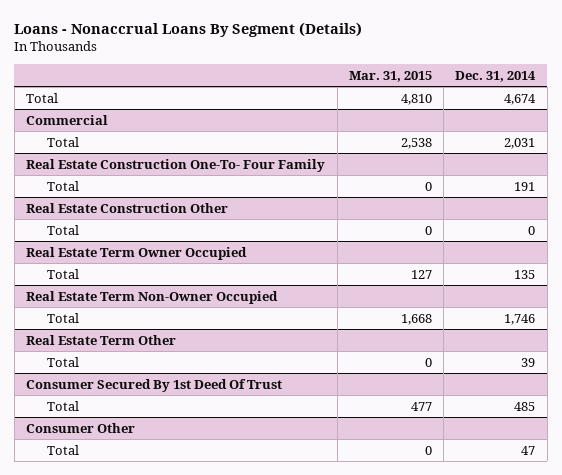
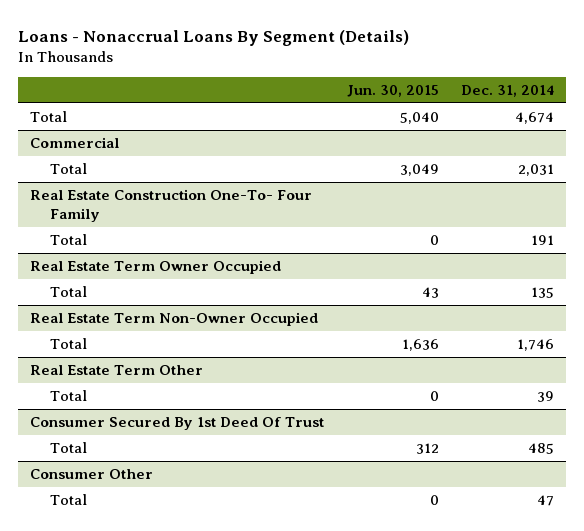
[348,70,432,82] Mar. 31, 2015 -> none
none -> [346,84,439,97] Jun. 30, 2015
[26,202,229,213] Real Estate Construction Other -> none
[46,224,79,235] Total -> none

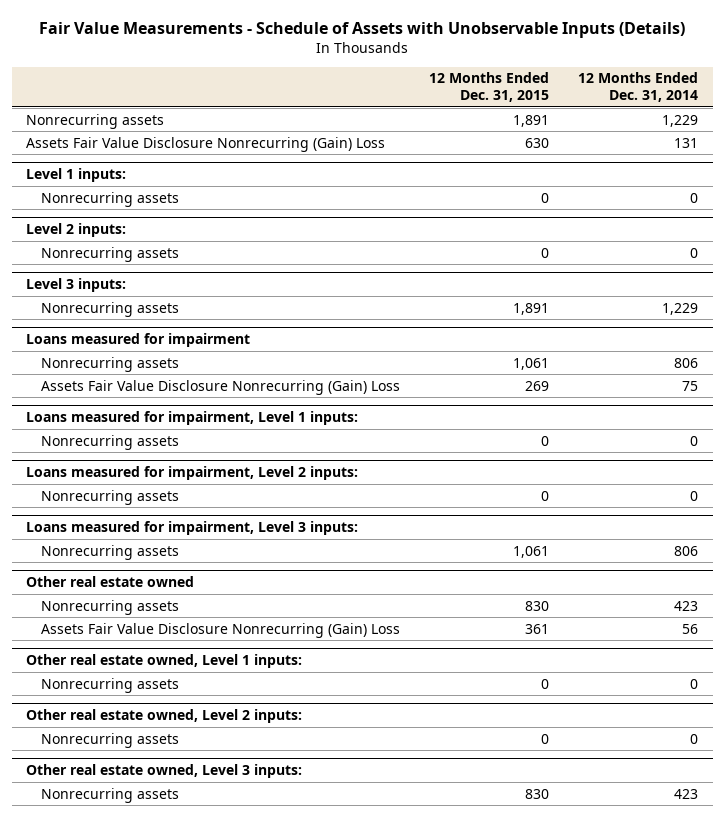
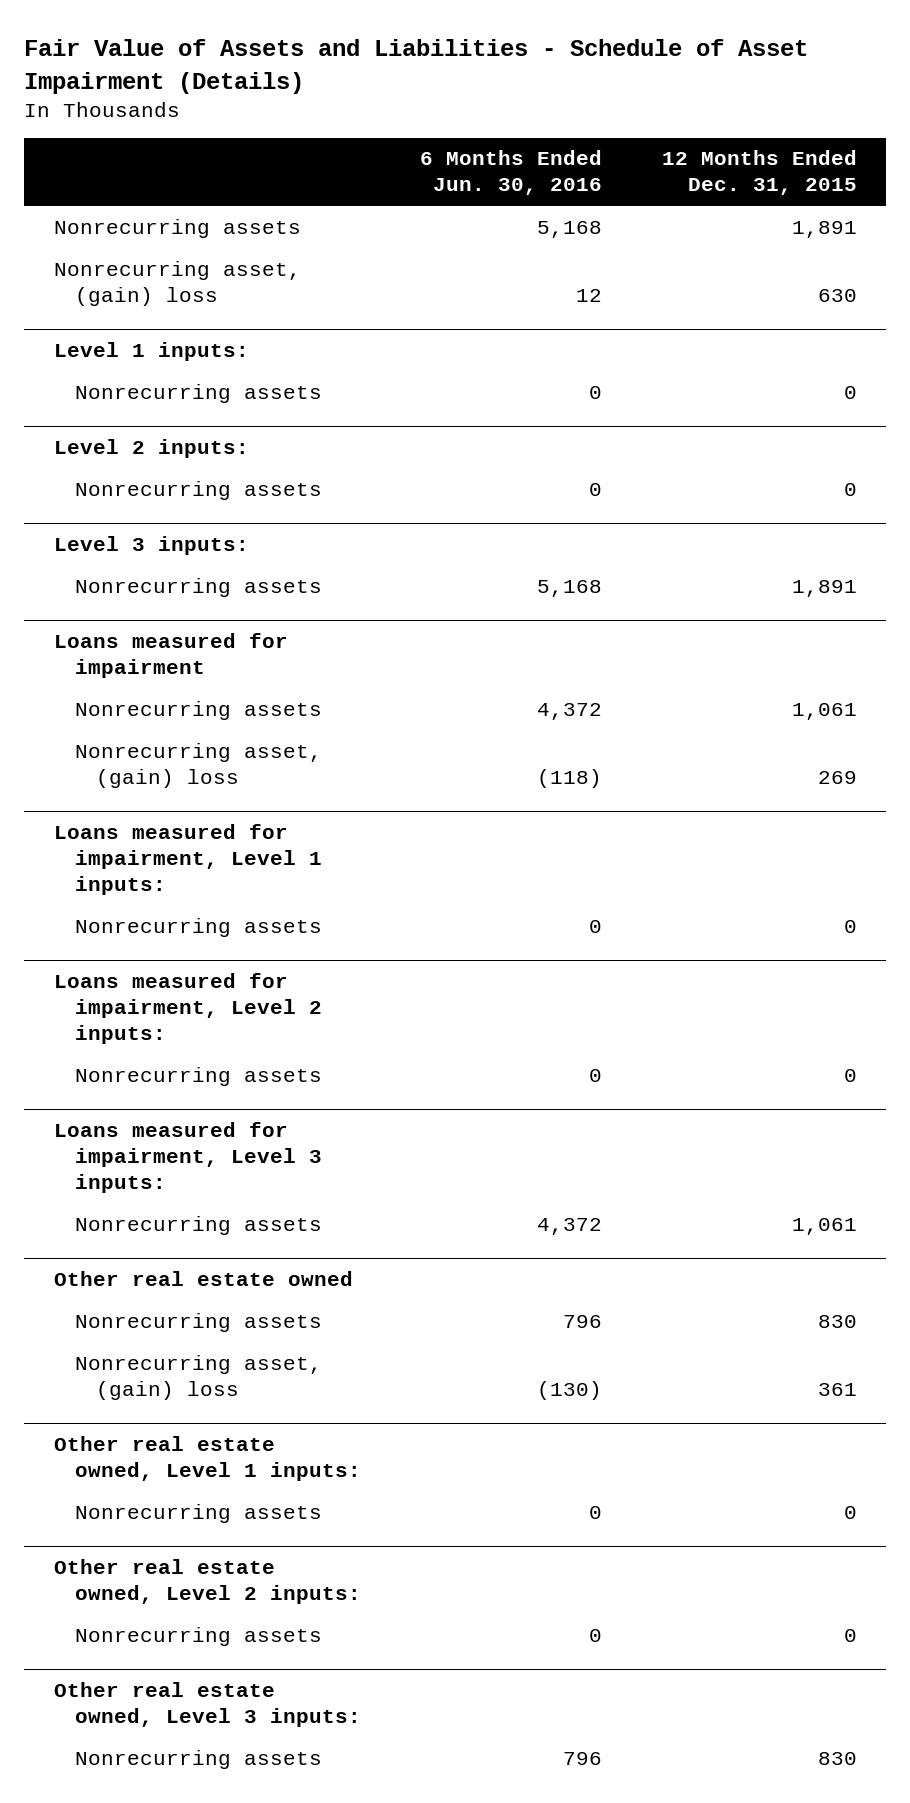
[39,21,686,38] Fair Value Measurements - Schedule of Assets with Unobservable Inputs (Details) -> [23,39,808,94] Fair Value of Assets and Liabilities - Schedule of Asset Impairment (Details)
[578,72,699,103] 12 Months Ended Dec. 31, 2014 -> none
none -> [420,150,603,196] 6 Months Ended Jun. 30, 2016
[26,136,386,152] Assets Fair Value Disclosure Nonrecurring (Gain) Loss -> [53,260,301,306] Nonrecurring asset, (gain) loss
[40,379,400,395] Assets Fair Value Disclosure Nonrecurring (Gain) Loss -> [74,742,322,788] Nonrecurring asset, (gain) loss
[40,622,400,638] Assets Fair Value Disclosure Nonrecurring (Gain) Loss -> [74,1354,322,1400] Nonrecurring asset, (gain) loss

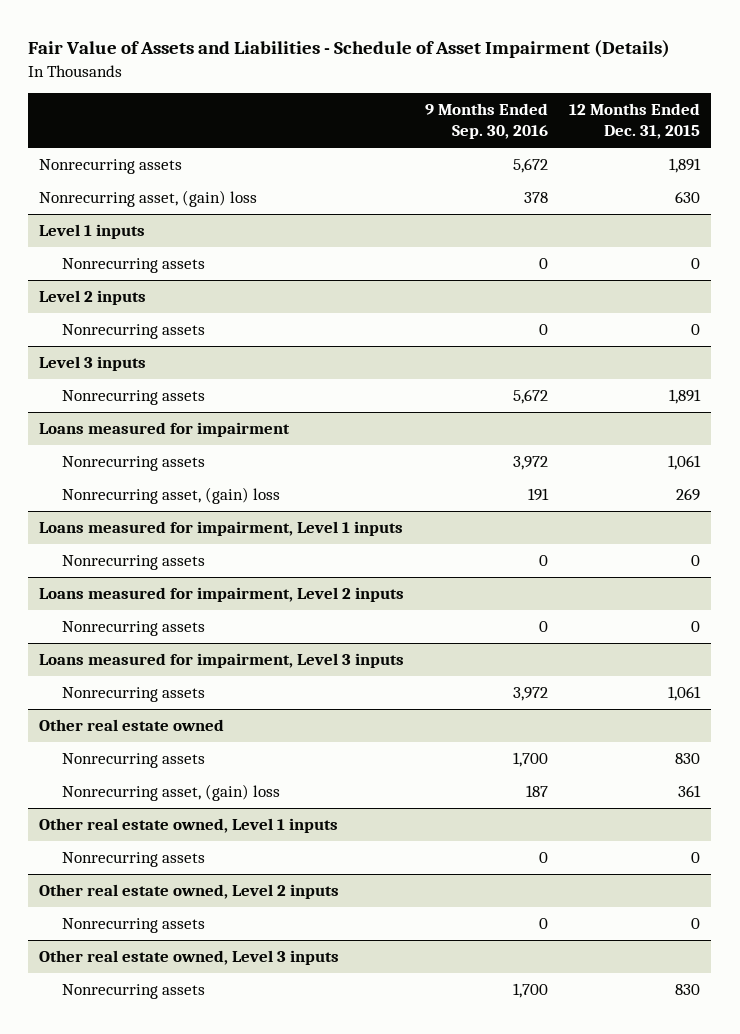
[420,150,603,196] 6 Months Ended Jun. 30, 2016 -> none
none -> [425,103,549,140] 9 Months Ended Sep. 30, 2016
[53,341,249,361] Level 1 inputs: -> [39,223,146,239] Level 1 inputs
[53,438,249,458] Level 2 inputs: -> [39,289,147,305] Level 2 inputs
[53,535,249,555] Level 3 inputs: -> [39,355,147,371] Level 3 inputs
[53,823,322,896] Loans measured for impairment, Level 1 inputs: -> [39,520,404,536] Loans measured for impairment, Level 1 inputs
[53,972,322,1045] Loans measured for impairment, Level 2 inputs: -> [39,586,405,602] Loans measured for impairment, Level 2 inputs
[53,1121,322,1194] Loans measured for impairment, Level 3 inputs: -> [39,652,405,668] Loans measured for impairment, Level 3 inputs
[53,1435,361,1481] Other real estate owned, Level 1 inputs: -> [39,817,339,833] Other real estate owned, Level 1 inputs
[53,1558,361,1604] Other real estate owned, Level 2 inputs: -> [39,883,340,899] Other real estate owned, Level 2 inputs
[53,1681,361,1727] Other real estate owned, Level 3 inputs: -> [39,949,340,965] Other real estate owned, Level 3 inputs

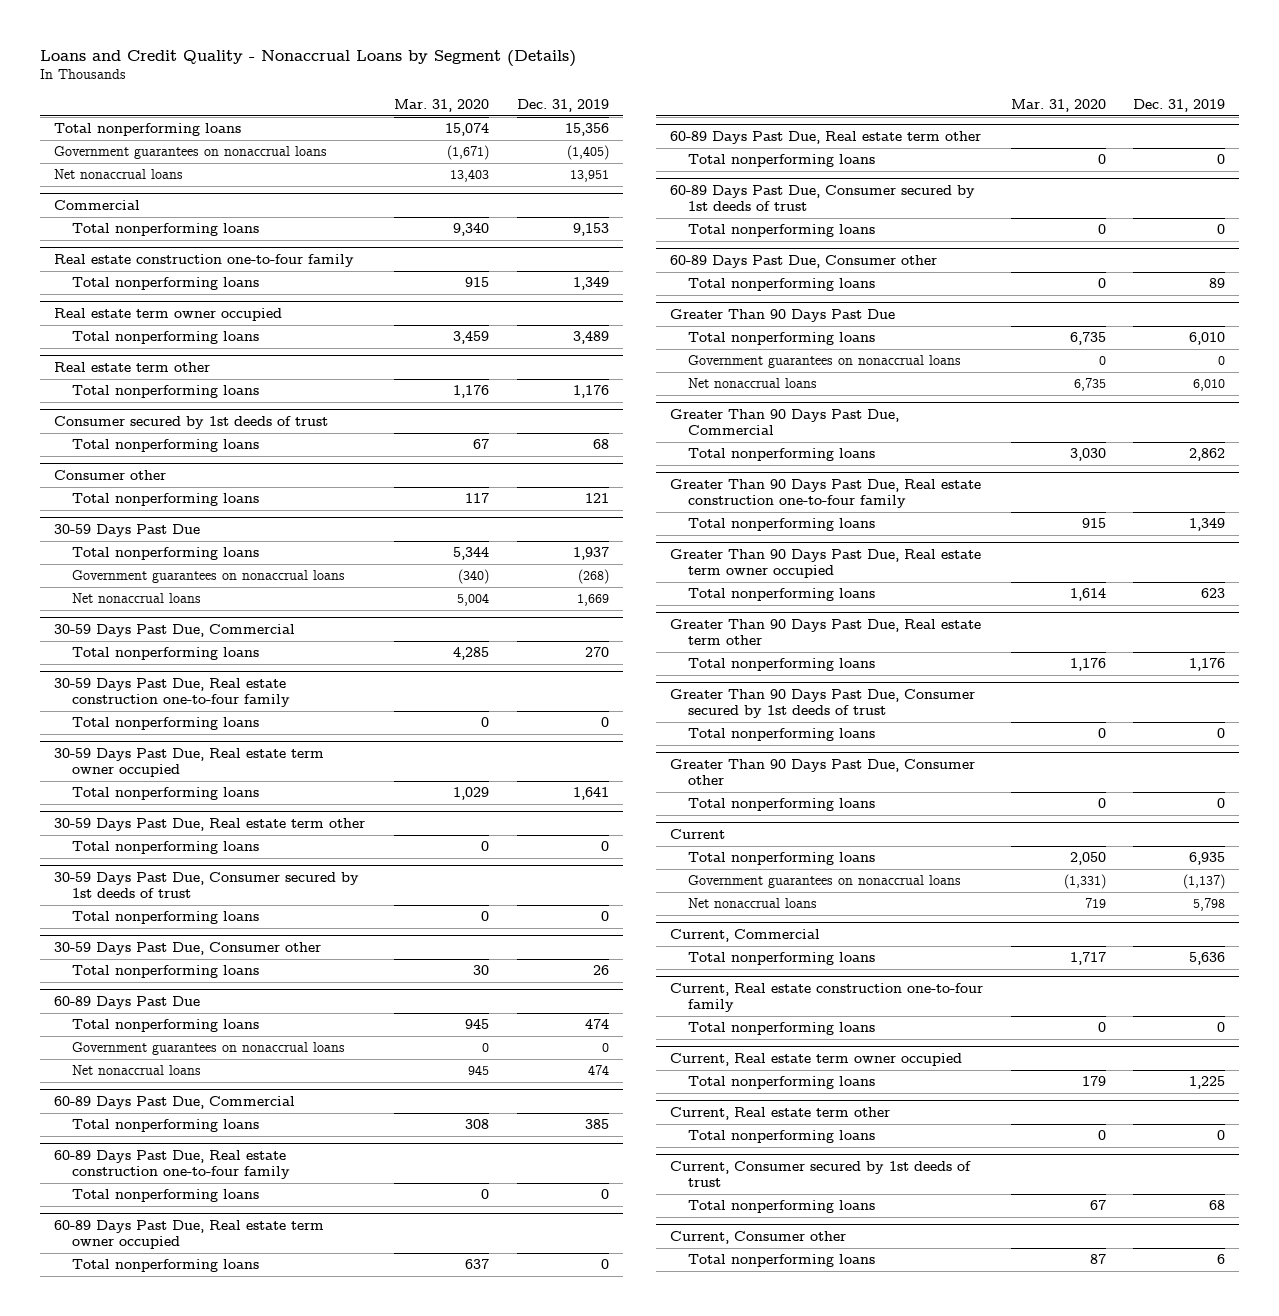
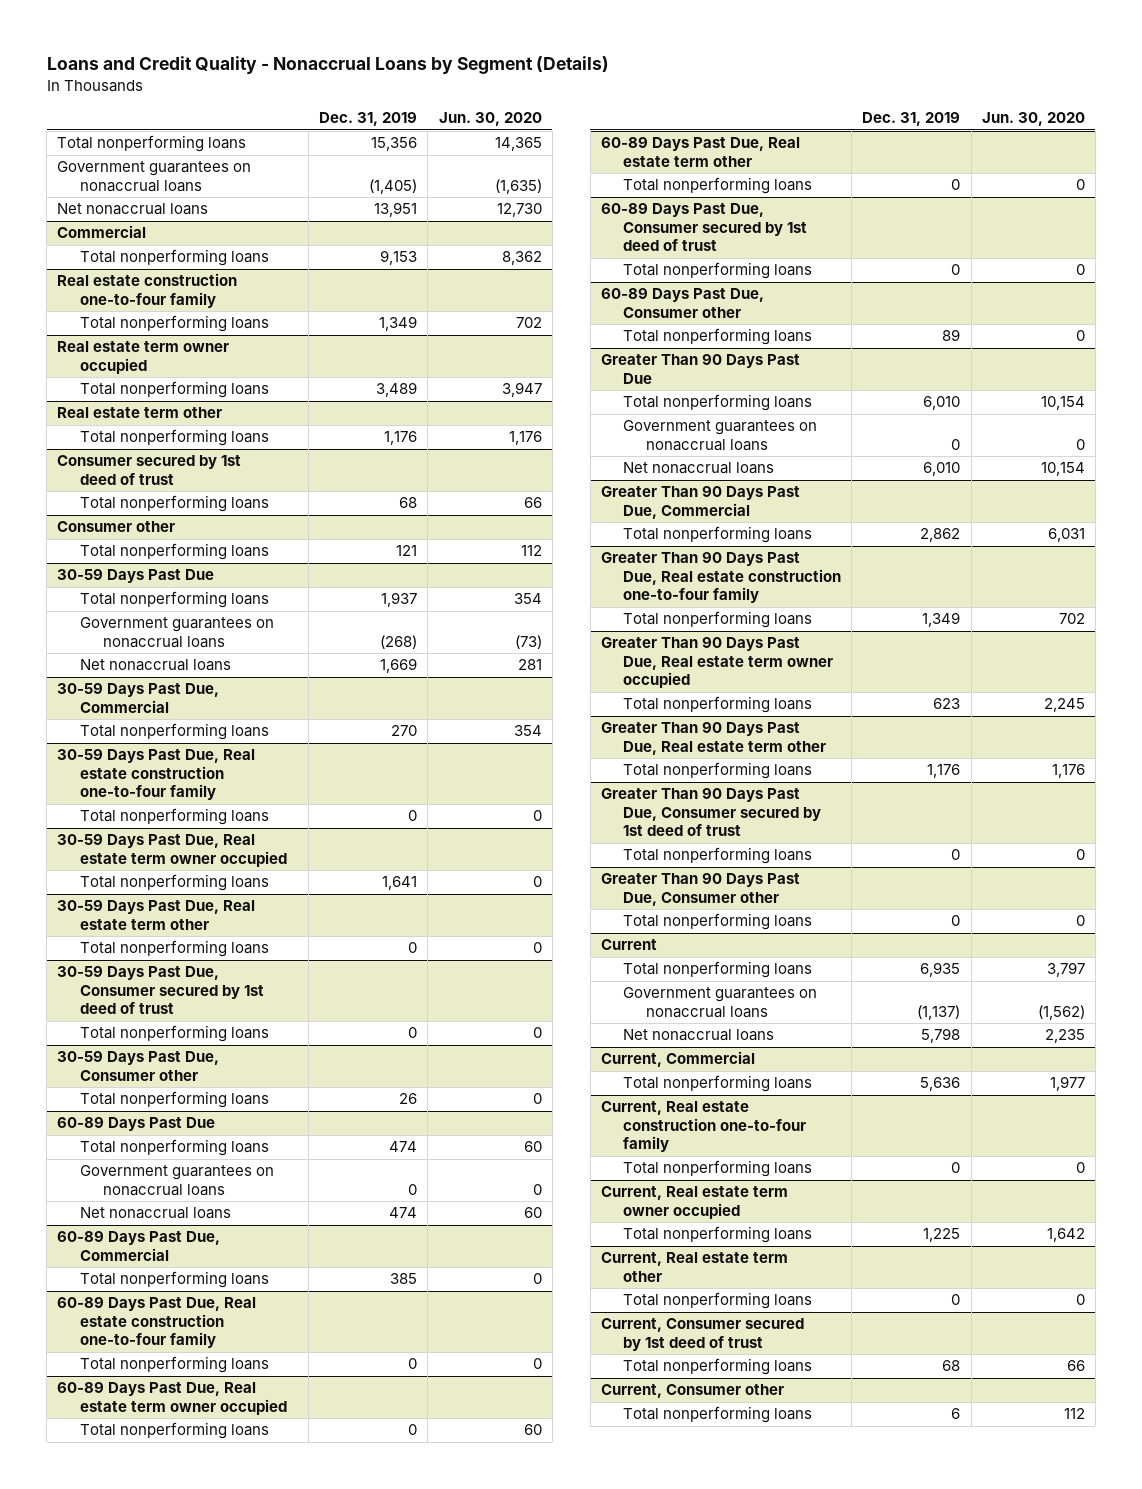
[394,99,490,113] Mar. 31, 2020 -> none
none -> [438,112,542,127] Jun. 30, 2020
[53,416,328,430] Consumer secured by 1st deeds of trust -> [57,455,242,485] Consumer secured by 1st deed of trust
[53,872,359,898] 30-59 Days Past Due, Consumer secured by 1st deeds of trust -> [57,966,265,1015] 30-59 Days Past Due, Consumer secured by 1st deed of trust
[670,185,976,211] 60-89 Days Past Due, Consumer secured by 1st deeds of trust -> [600,203,808,252] 60-89 Days Past Due, Consumer secured by 1st deed of trust
[670,689,976,718] Greater Than 90 Days Past Due, Consumer secured by 1st deeds of trust -> [600,788,822,837] Greater Than 90 Days Past Due, Consumer secured by 1st deed of trust
[670,1161,972,1187] Current, Consumer secured by 1st deeds of trust -> [600,1318,804,1351] Current, Consumer secured by 1st deed of trust

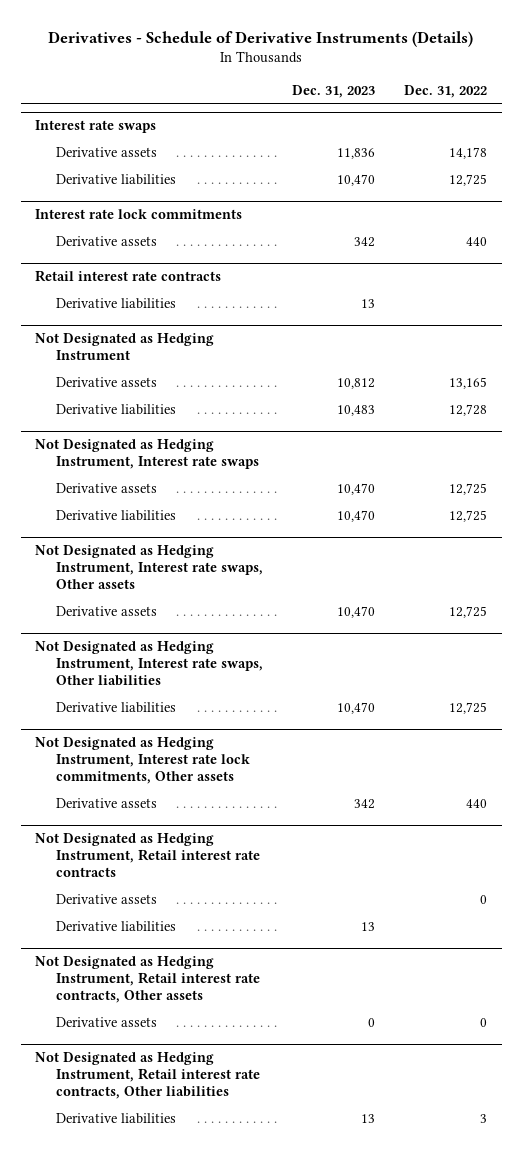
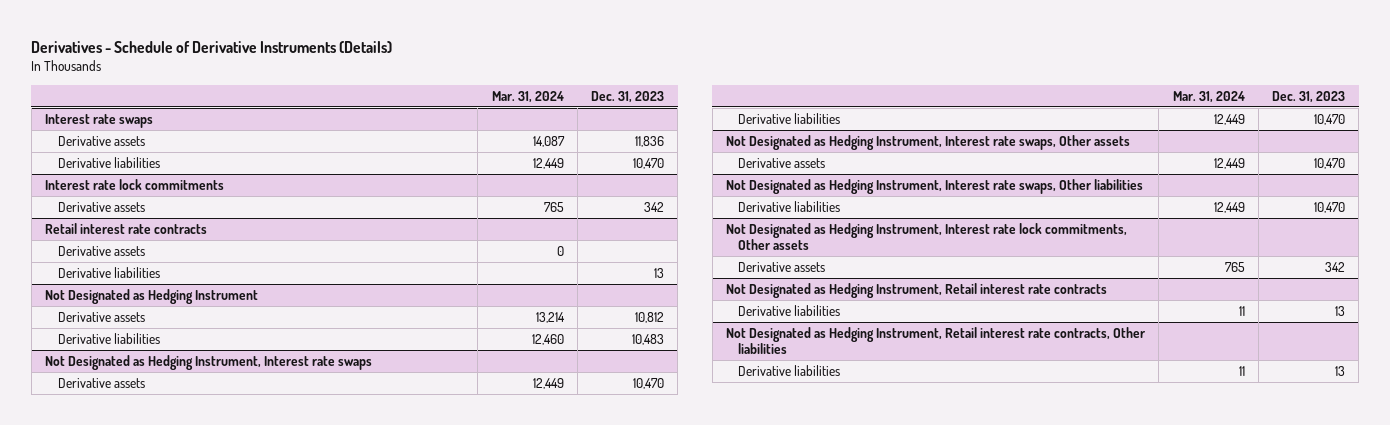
[403,84,487,98] Dec. 31, 2022 -> none
none -> [491,90,564,103] Mar. 31, 2024
none -> [57,245,145,256] Derivative assets
[55,894,157,905] Derivative assets -> none
[35,956,260,1004] Not Designated as Hedging Instrument, Retail interest rate contracts, Other assets -> none
[55,1017,157,1028] Derivative assets -> none

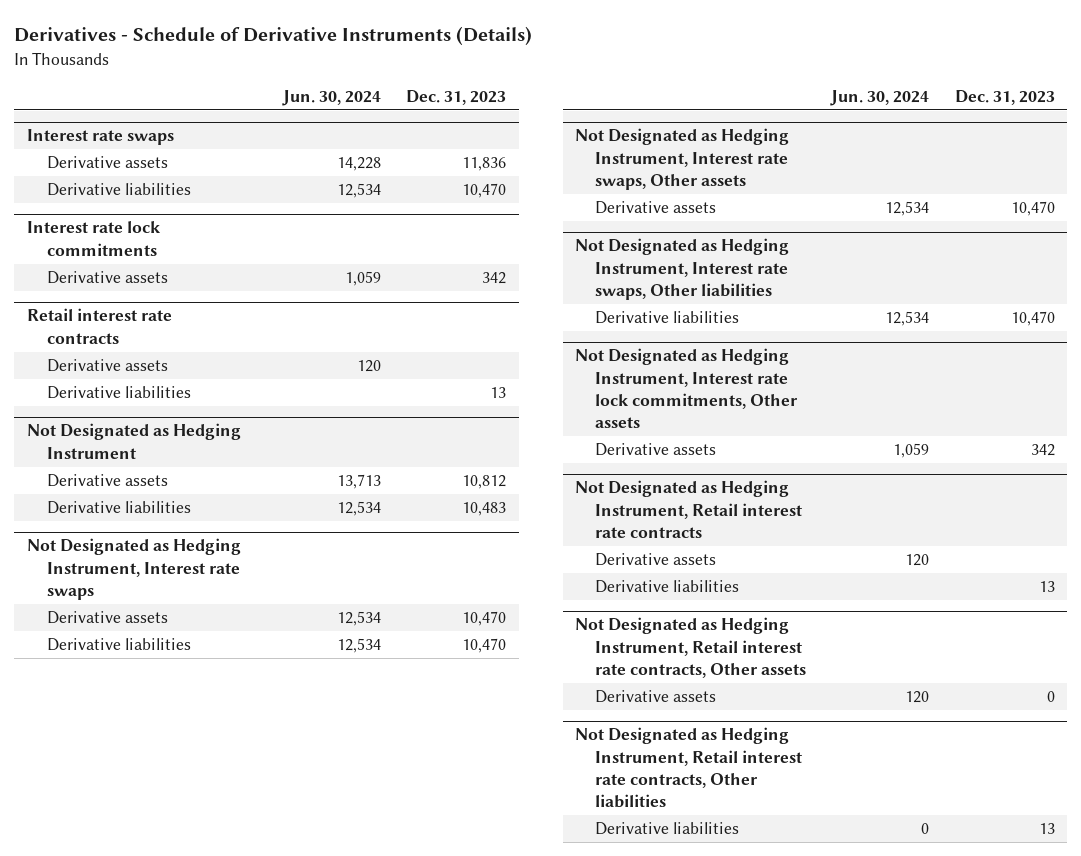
[491,90,564,103] Mar. 31, 2024 -> none
none -> [282,89,382,106] Jun. 30, 2024
none -> [595,553,717,567] Derivative assets
none -> [575,617,807,678] Not Designated as Hedging Instrument, Retail interest rate contracts, Other assets
none -> [595,690,717,704] Derivative assets

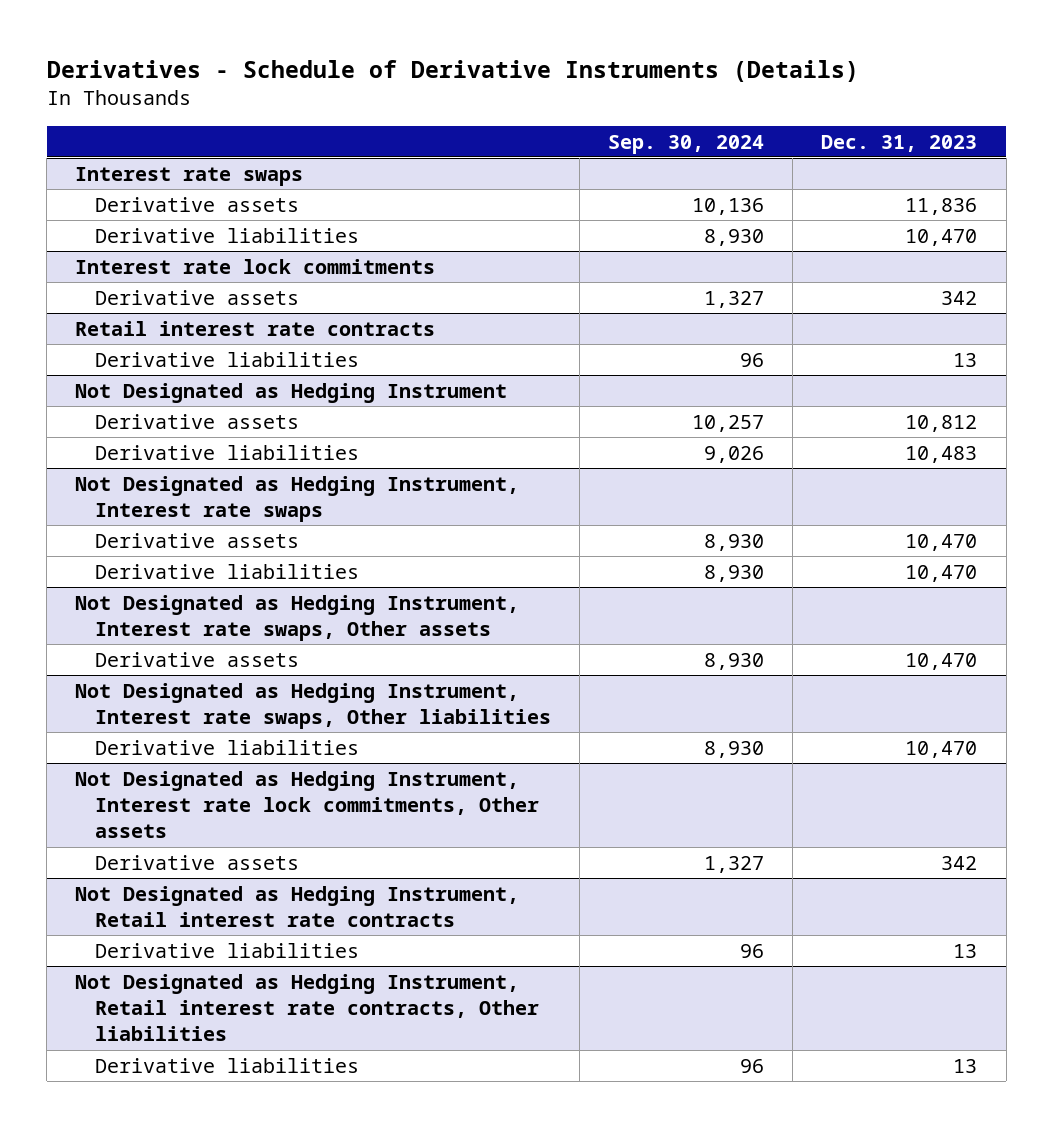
[282,89,382,106] Jun. 30, 2024 -> none
none -> [607,134,764,154] Sep. 30, 2024
[46,359,168,373] Derivative assets -> none
[595,553,717,567] Derivative assets -> none
[575,617,807,678] Not Designated as Hedging Instrument, Retail interest rate contracts, Other assets -> none
[595,690,717,704] Derivative assets -> none

